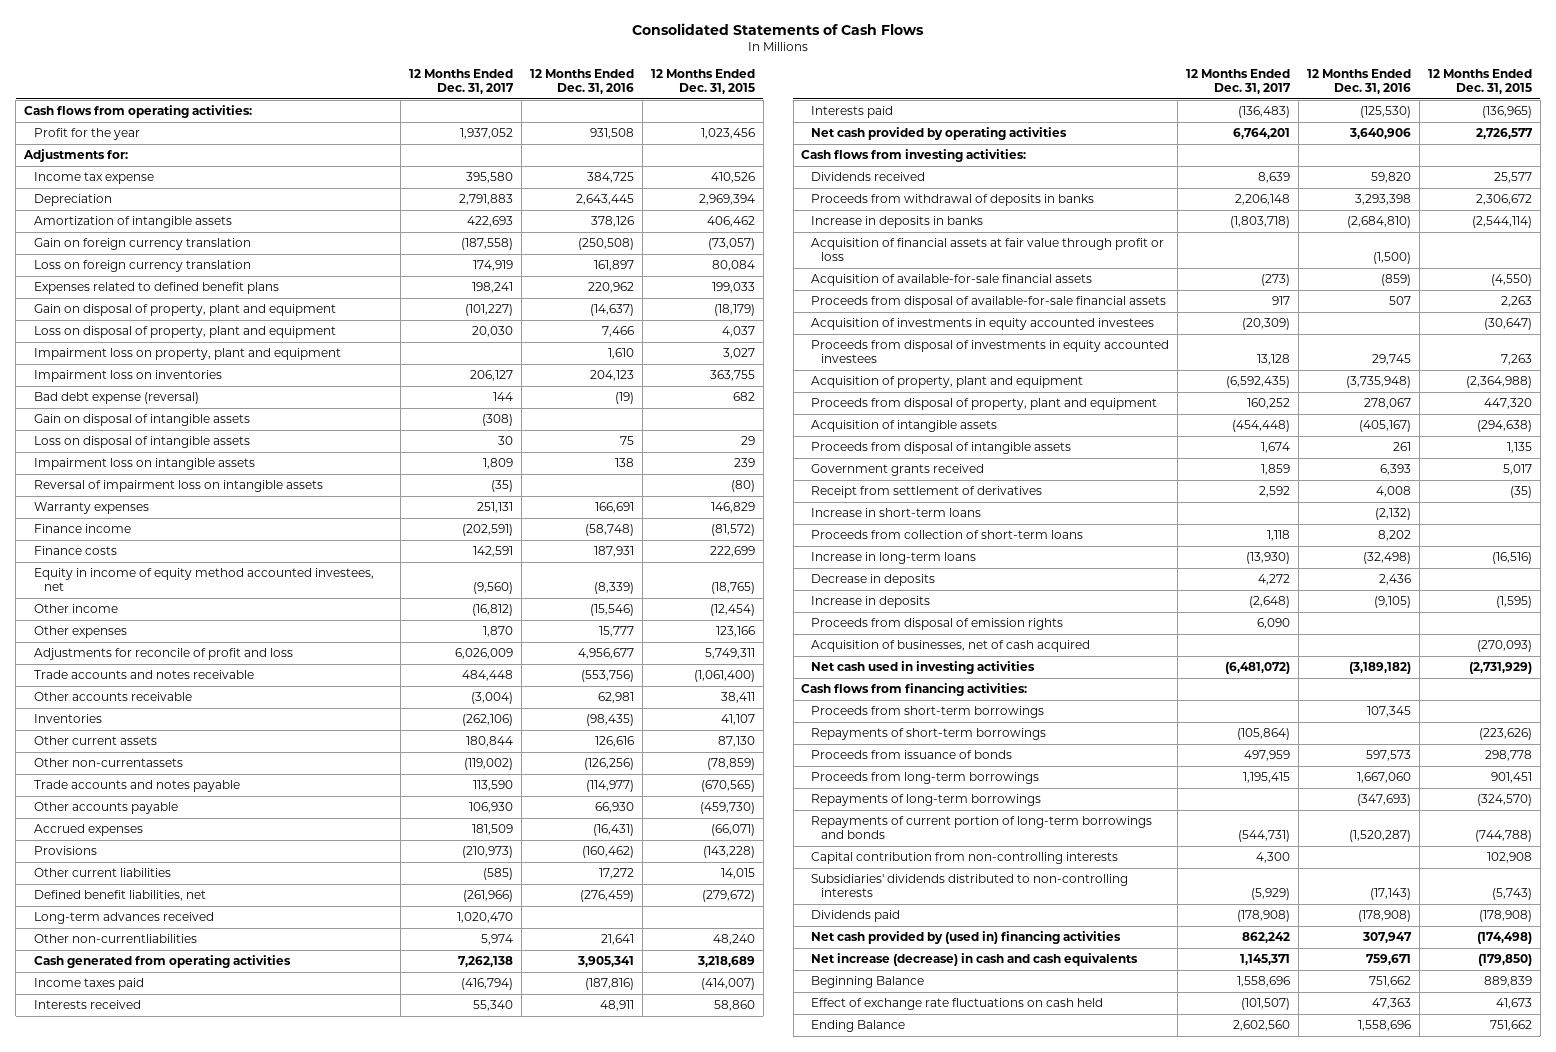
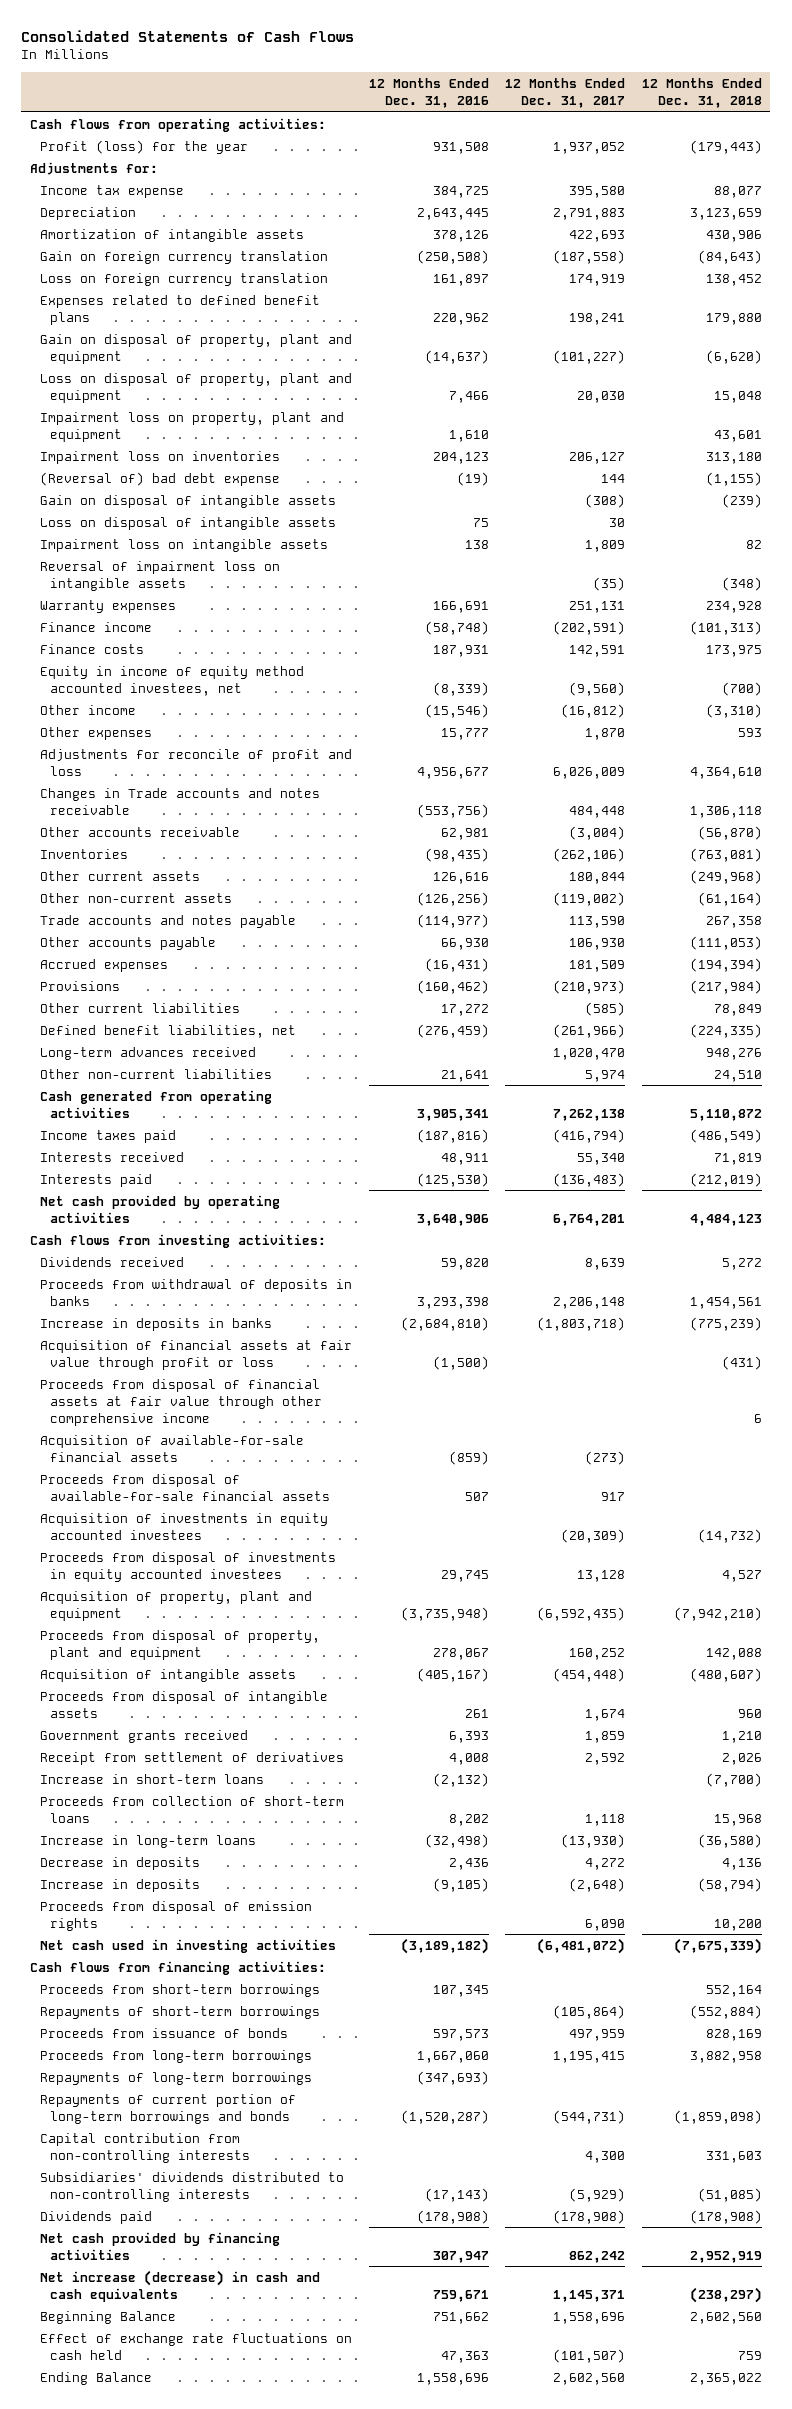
[650,68,755,95] 12 Months Ended Dec. 31, 2015 -> none
none -> [642,78,763,109] 12 Months Ended Dec. 31, 2018
[34,128,141,141] Profit for the year -> [40,139,249,154] Profit (loss) for the year
[34,392,200,405] Bad debt expense (reversal) -> [40,471,281,486] (Reversal of) bad debt expense
[34,670,255,680] Trade accounts and notes receivable -> [40,787,321,815] Changes in Trade accounts and notes receivable
[34,758,184,768] Other non-currentassets -> [40,892,233,903] Other non-current assets
[34,934,198,944] Other non-currentliabilities -> [40,1068,273,1079] Other non-current liabilities
none -> [40,1378,323,1426] Proceeds from disposal of financial assets at fair value through other comprehensive income
[811,640,1091,653] Acquisition of businesses, net of cash acquired -> none
[811,931,1122,945] Net cash provided by (used in) financing activities -> [40,2231,281,2260] Net cash provided by financing activities

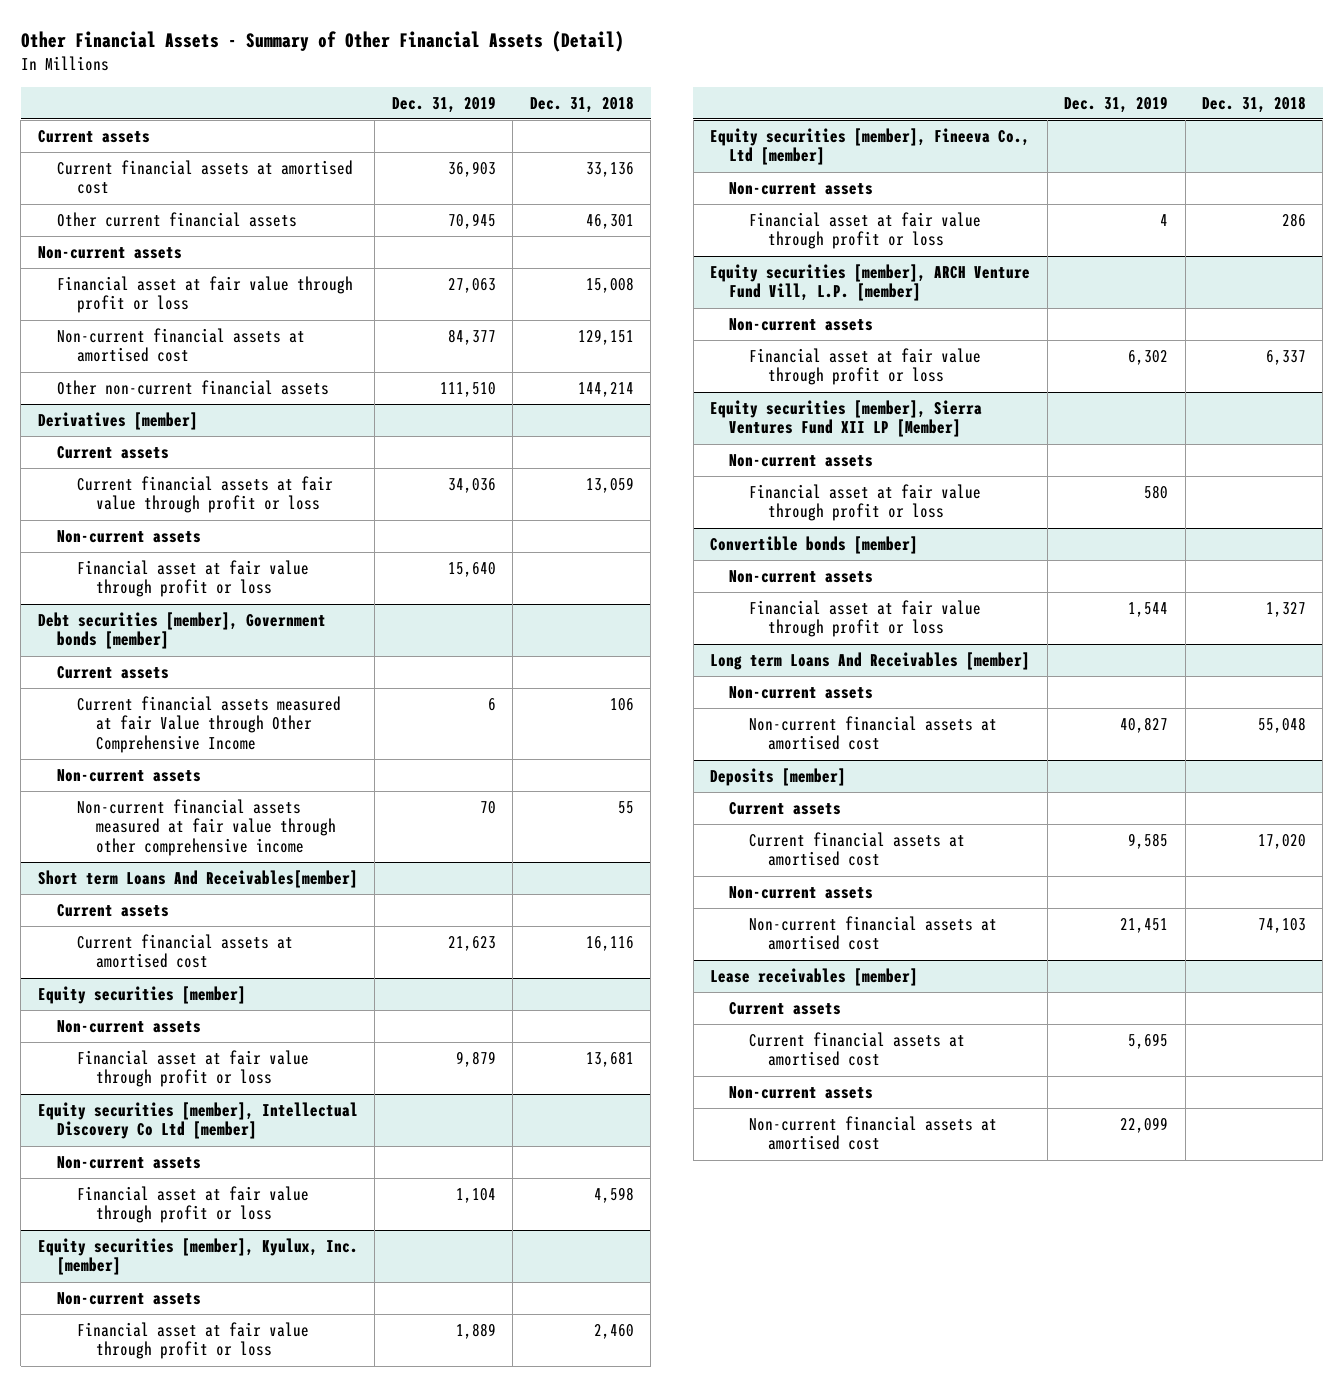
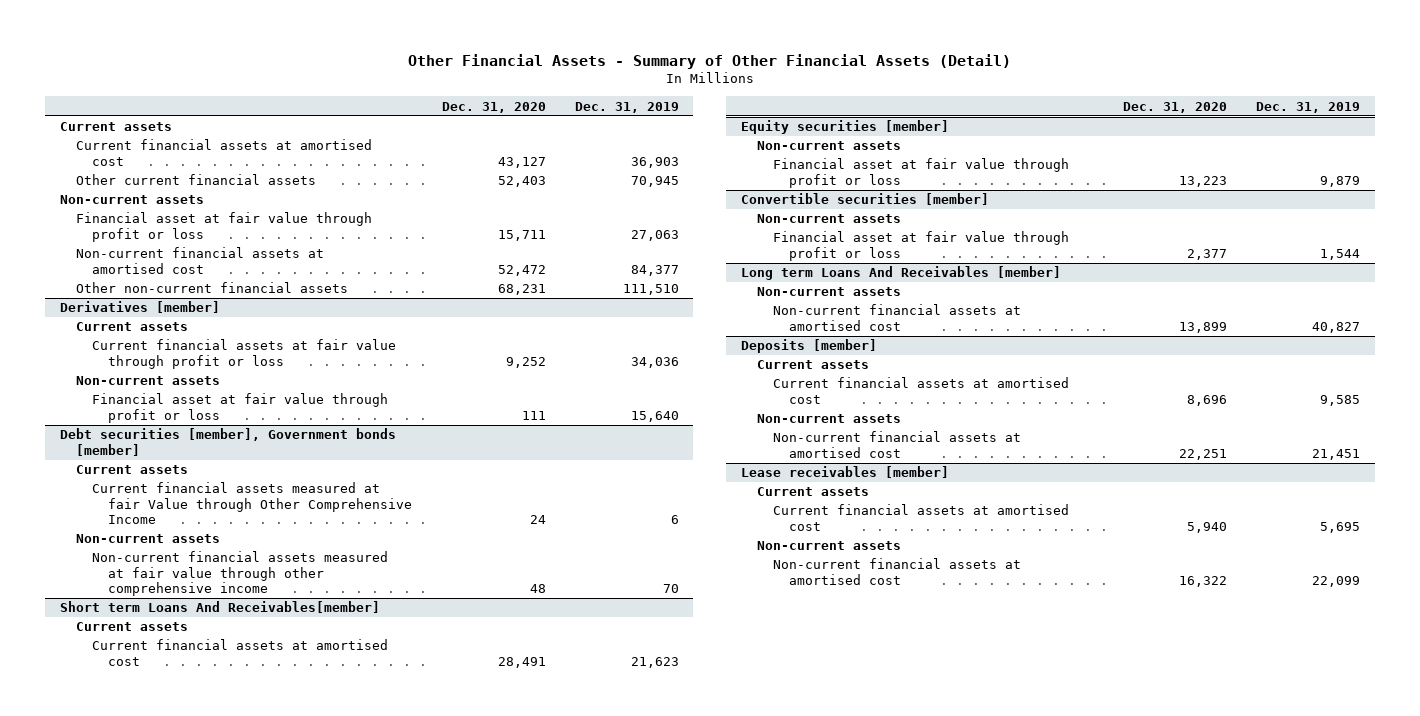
[529,95,634,113] Dec. 31, 2018 -> none
none -> [441,101,546,113] Dec. 31, 2020
[37,1101,358,1140] Equity securities [member], Intellectual Discovery Co Ltd [member] -> none
[57,1155,202,1169] Non-current assets -> none
[76,1185,309,1224] Financial asset at fair value through profit or loss -> none
[37,1237,358,1276] Equity securities [member], Kyulux, Inc. [member] -> none
[57,1291,202,1305] Non-current assets -> none
[76,1321,309,1360] Financial asset at fair value through profit or loss -> none
[710,127,1031,166] Equity securities [member], Fineeva Co., Ltd [member] -> none
[729,181,874,195] Non-current assets -> none
[748,211,981,250] Financial asset at fair value through profit or loss -> none
[710,263,1031,302] Equity securities [member], ARCH Venture Fund Vill, L.P. [member] -> none
[729,317,874,331] Non-current assets -> none
[748,347,981,386] Financial asset at fair value through profit or loss -> none
[710,399,983,438] Equity securities [member], Sierra Ventures Fund XII LP [Member] -> none
[729,453,874,467] Non-current assets -> none
[748,483,981,522] Financial asset at fair value through profit or loss -> none
[710,535,919,554] Convertible bonds [member] -> [740,193,989,206] Convertible securities [member]

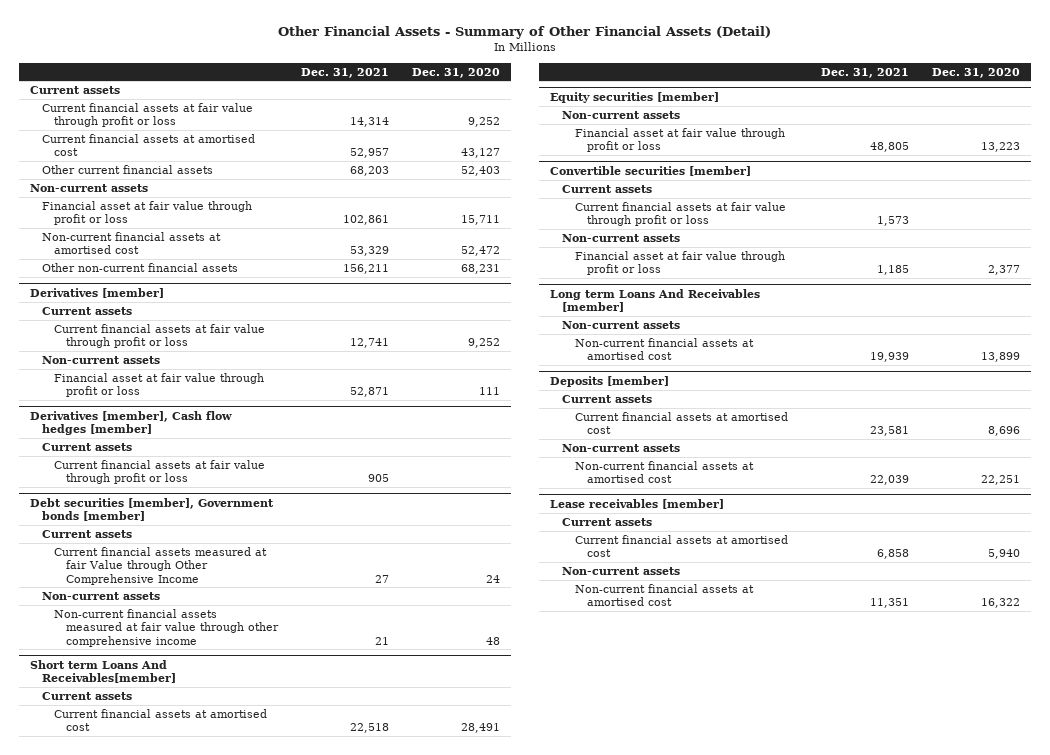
[574,101,679,113] Dec. 31, 2019 -> none
none -> [300,67,389,78] Dec. 31, 2021
none -> [42,103,254,128] Current financial assets at fair value through profit or loss
none -> [29,410,232,435] Derivatives [member], Cash flow hedges [member]
none -> [42,443,133,452] Current assets
none -> [54,460,266,485] Current financial assets at fair value through profit or loss
none -> [562,185,653,194] Current assets
none -> [574,202,786,227] Current financial assets at fair value through profit or loss

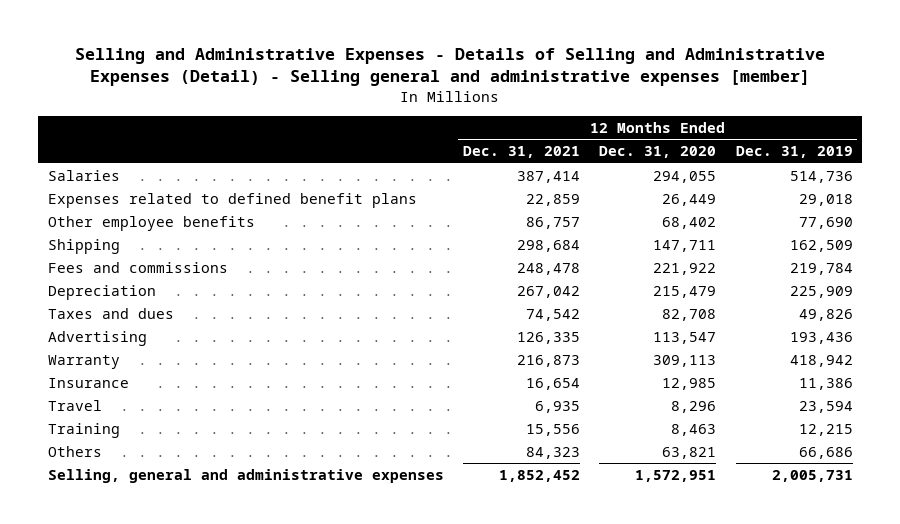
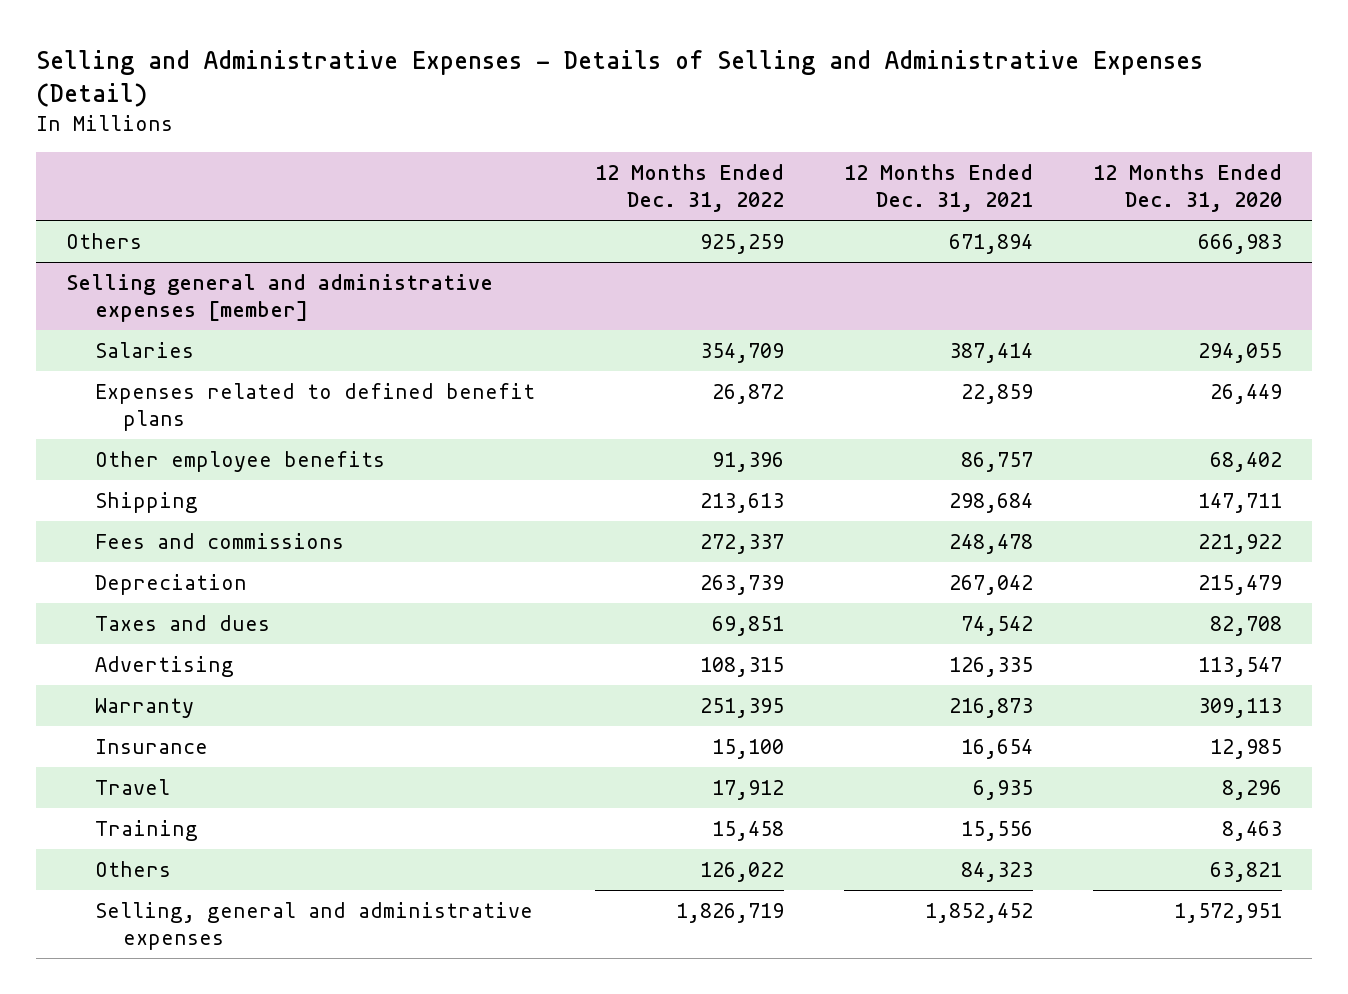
[75,48,826,87] Selling and Administrative Expenses - Details of Selling and Administrative Expenses (Detail) - Selling general and administrative expenses [member] -> [36,50,1204,108] Selling and Administrative Expenses - Details of Selling and Administrative Expenses (Detail)
[735,146,853,159] Dec. 31, 2019 -> none
none -> [594,164,784,213] 12 Months Ended Dec. 31, 2022
none -> [66,232,143,249] Others
none -> [66,273,494,322] Selling general and administrative expenses [member]

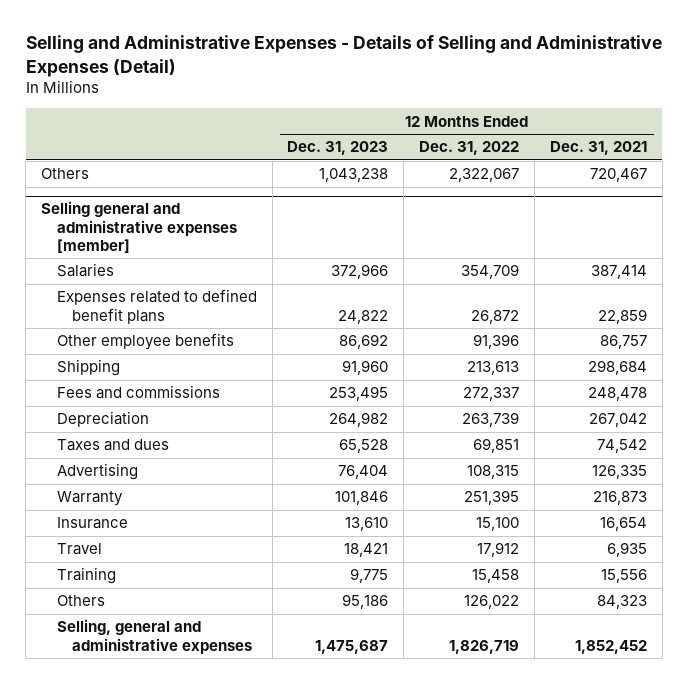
[1093,164,1283,213] 12 Months Ended Dec. 31, 2020 -> none
none -> [287,141,389,156] Dec. 31, 2023
[699,233,784,254] 925,259 -> [449,168,520,183] 2,322,067
[949,233,1034,254] 671,894 -> [589,168,647,183] 720,467

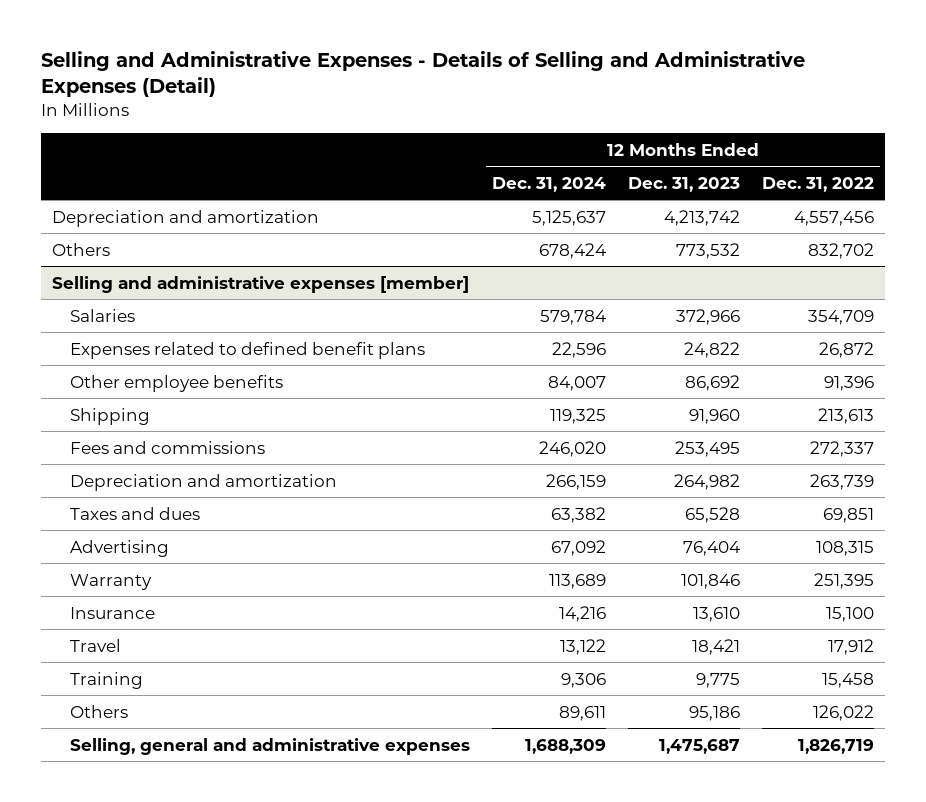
[549,141,647,156] Dec. 31, 2021 -> none
none -> [491,176,606,192] Dec. 31, 2024
none -> [52,209,320,227] Depreciation and amortization
[319,168,389,183] 1,043,238 -> [676,242,741,259] 773,532
[449,168,520,183] 2,322,067 -> [808,242,875,259] 832,702
[40,201,237,253] Selling general and administrative expenses [member] -> [52,275,470,293] Selling and administrative expenses [member]
[56,411,149,428] Depreciation -> [69,473,337,491] Depreciation and amortization

